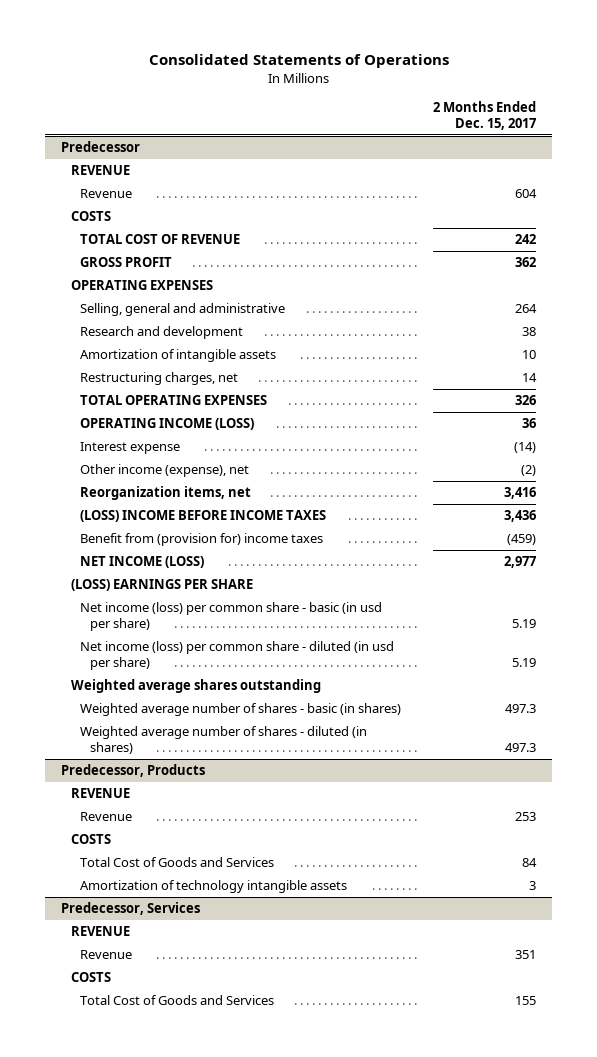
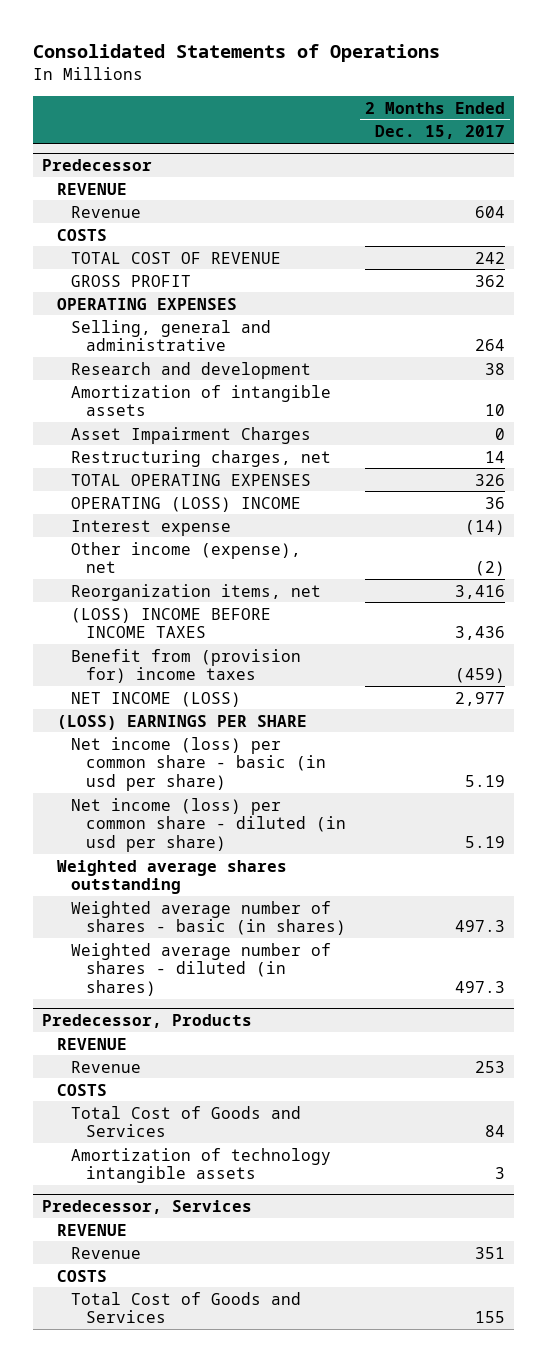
none -> [71,426,312,444] Asset Impairment Charges
[80,418,255,431] OPERATING INCOME (LOSS) -> [71,496,302,512] OPERATING (LOSS) INCOME

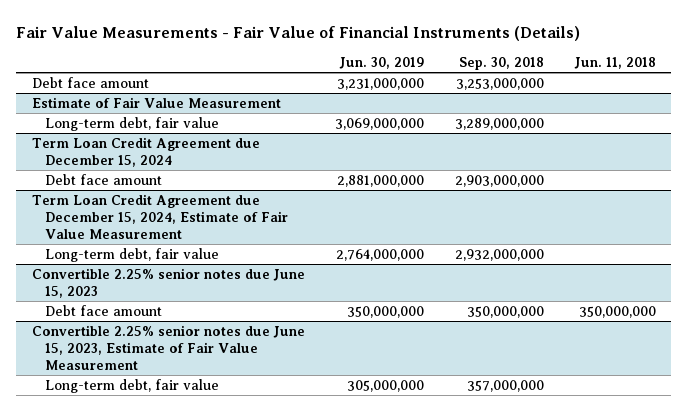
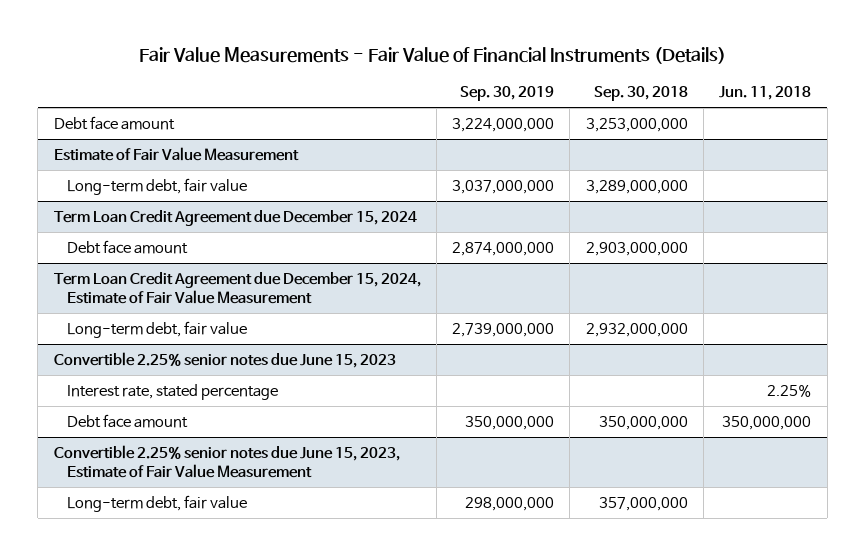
[339,56,425,69] Jun. 30, 2019 -> none
none -> [460,86,555,102] Sep. 30, 2019
none -> [66,383,278,400] Interest rate, stated percentage

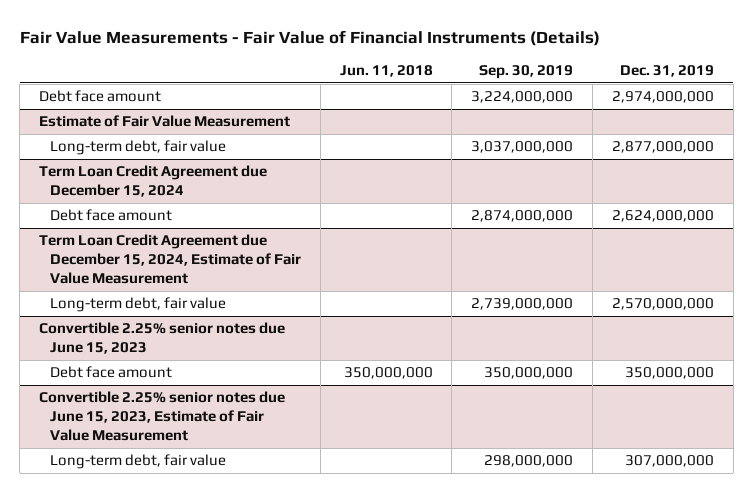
[593,86,688,102] Sep. 30, 2018 -> none
none -> [619,64,714,77] Dec. 31, 2019
[66,383,278,400] Interest rate, stated percentage -> none

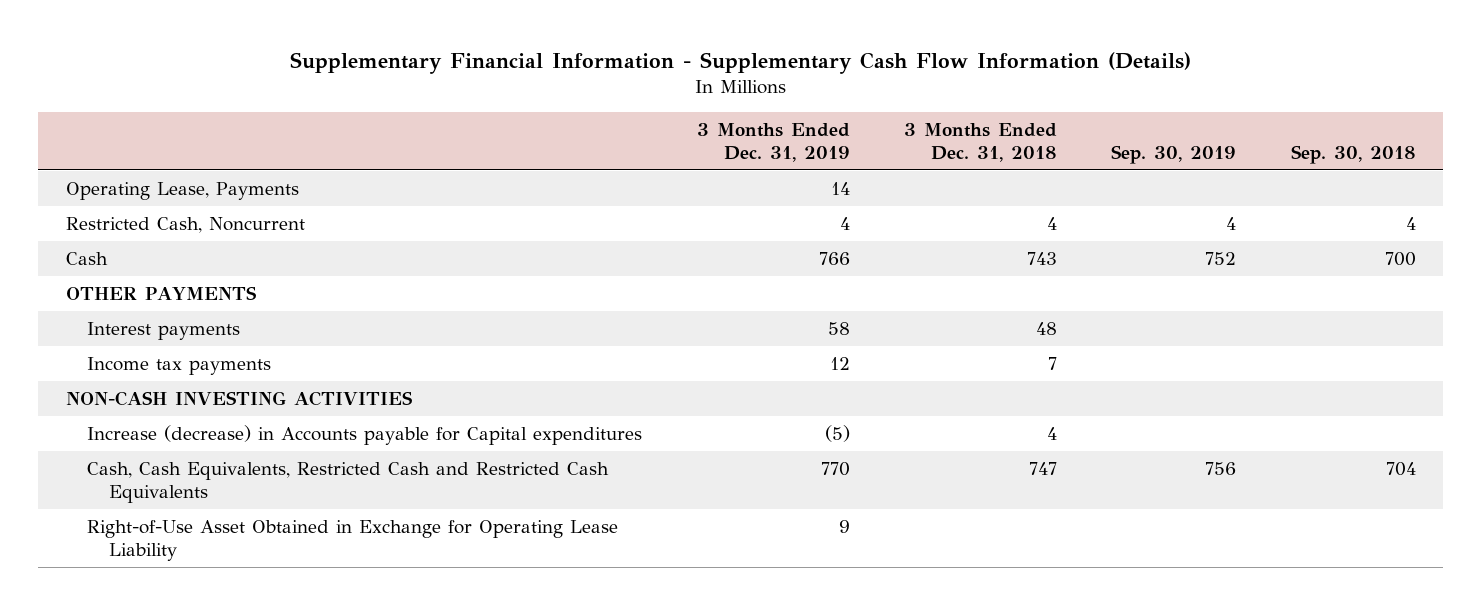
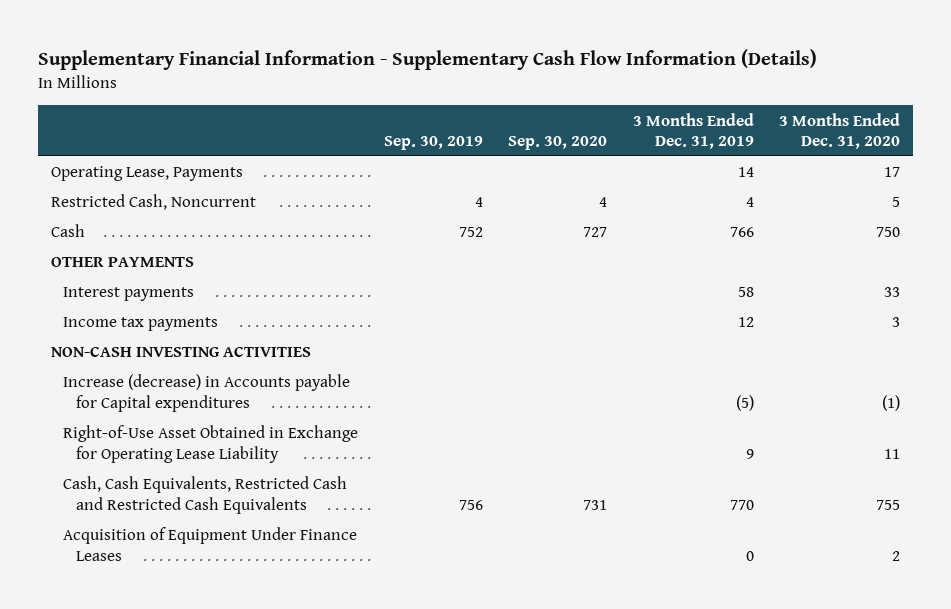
[903,122,1057,163] 3 Months Ended Dec. 31, 2018 -> none
[1290,145,1416,165] Sep. 30, 2018 -> none
none -> [508,136,608,151] Sep. 30, 2020
none -> [779,112,901,150] 3 Months Ended Dec. 31, 2020
[87,461,610,504] Cash, Cash Equivalents, Restricted Cash and Restricted Cash Equivalents -> [63,476,348,515] Cash, Cash Equivalents, Restricted Cash and Restricted Cash Equivalents
none -> [63,527,358,562] Acquisition of Equipment Under Finance Leases

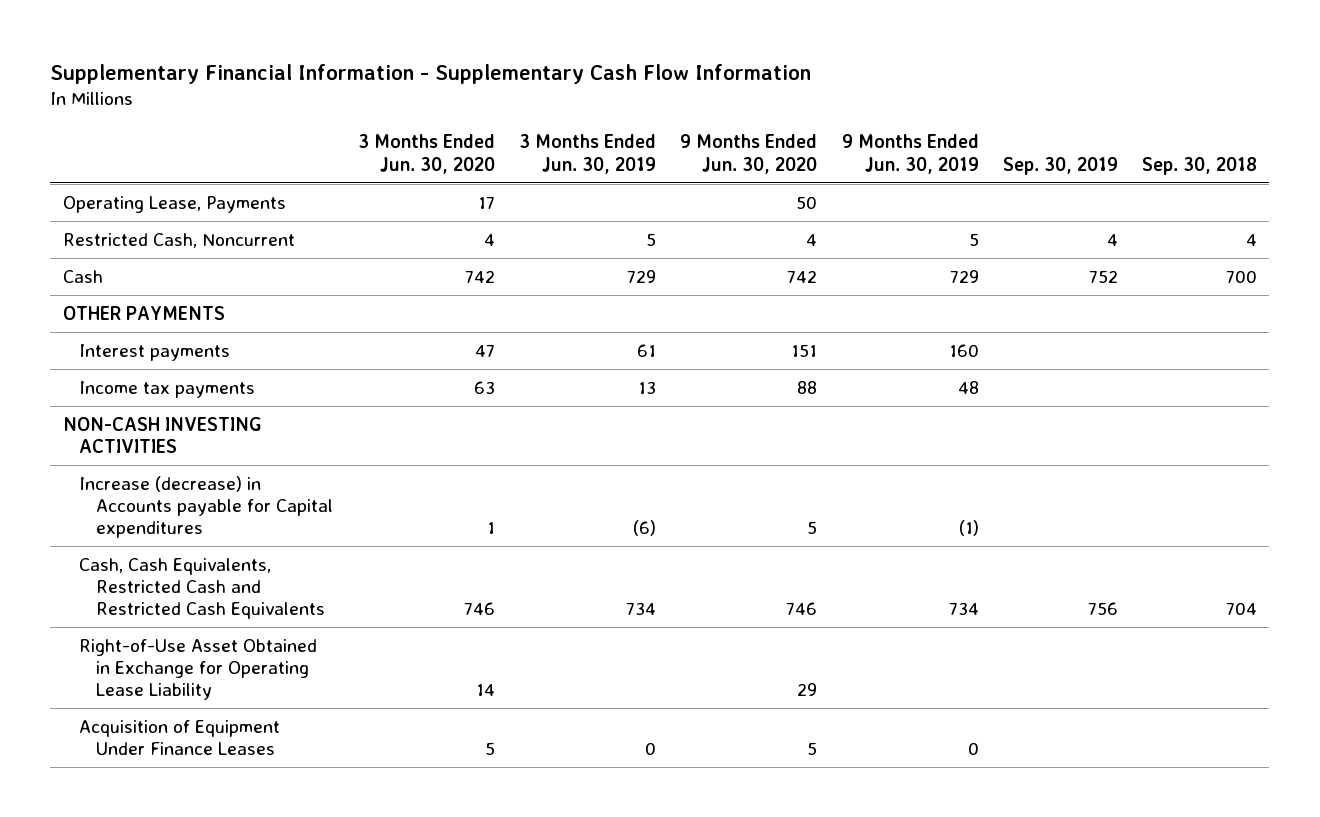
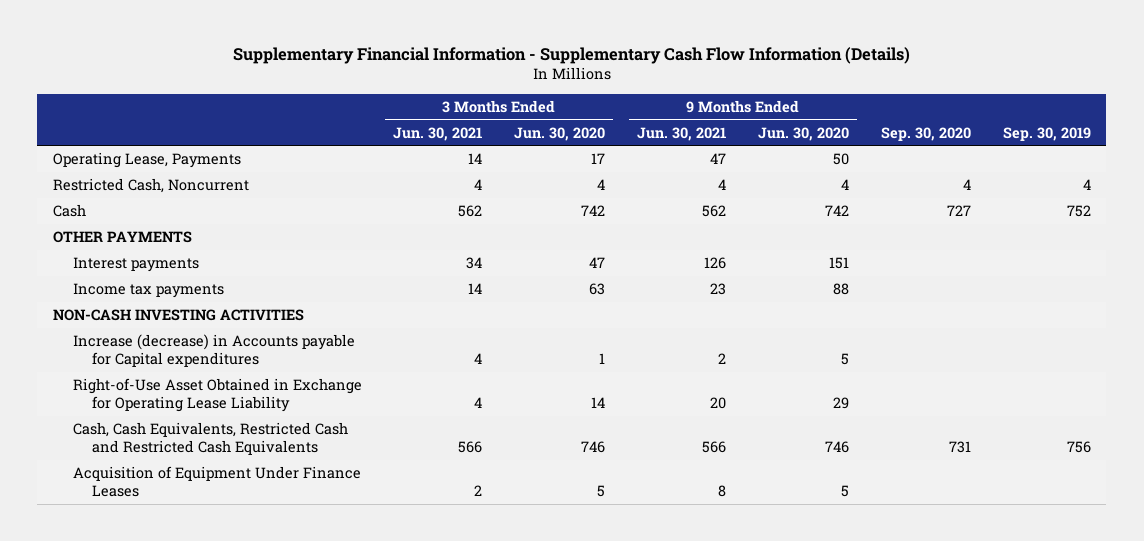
[50,63,812,84] Supplementary Financial Information - Supplementary Cash Flow Information -> [232,46,910,64] Supplementary Financial Information - Supplementary Cash Flow Information (Details)
[519,134,657,174] 3 Months Ended Jun. 30, 2019 -> none
[841,134,979,174] 9 Months Ended Jun. 30, 2019 -> none
[1142,156,1258,175] Sep. 30, 2018 -> none
none -> [393,126,483,141] Jun. 30, 2021
none -> [637,126,727,141] Jun. 30, 2021
none -> [880,126,971,141] Sep. 30, 2020
[79,557,326,620] Cash, Cash Equivalents, Restricted Cash and Restricted Cash Equivalents -> [72,422,348,456] Cash, Cash Equivalents, Restricted Cash and Restricted Cash Equivalents

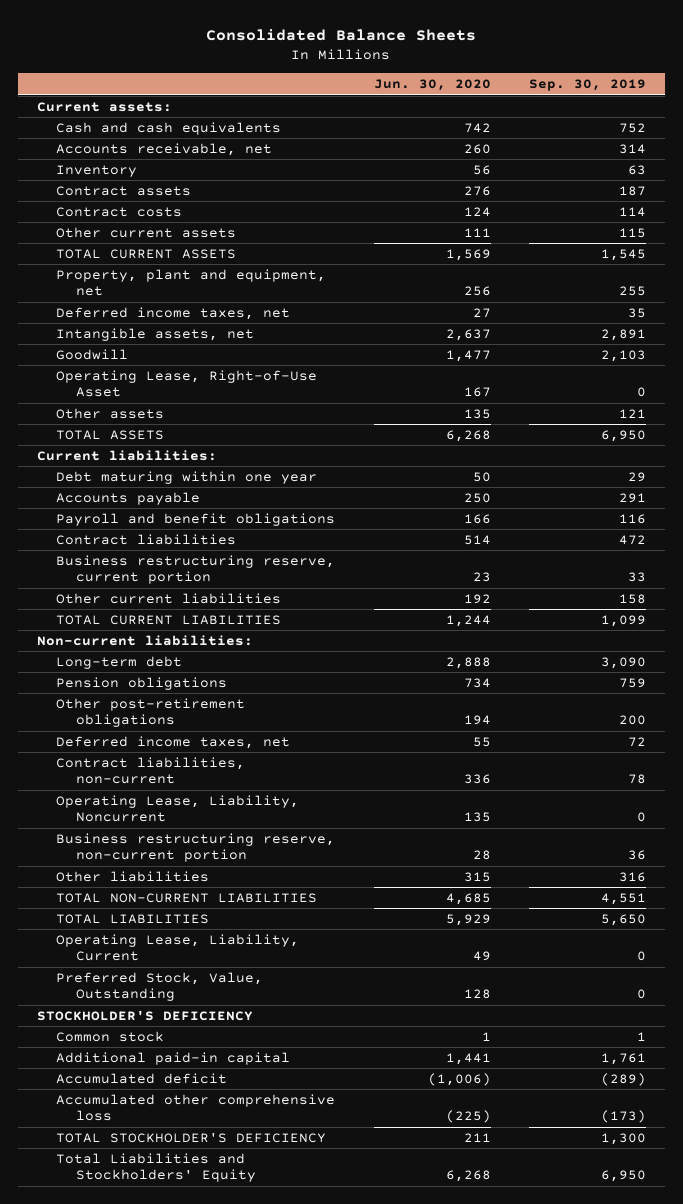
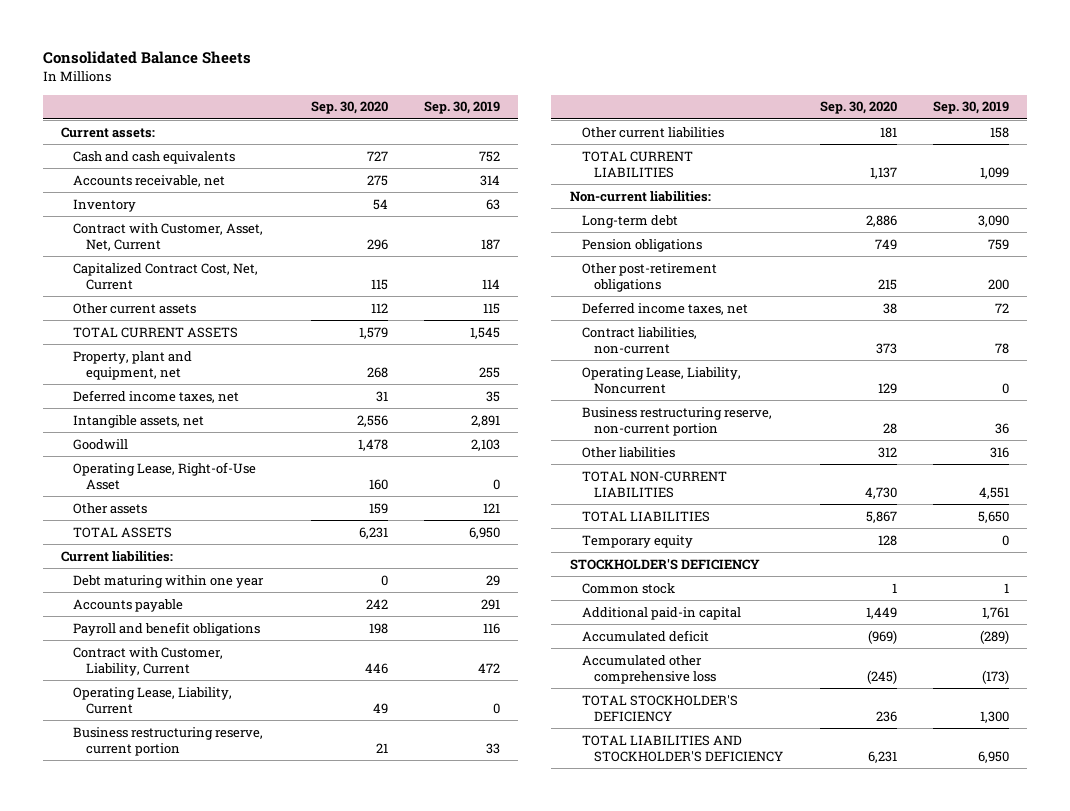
[373,79,491,92] Jun. 30, 2020 -> none
none -> [310,101,388,115] Sep. 30, 2020
[56,185,192,196] Contract assets -> [73,222,264,251] Contract with Customer, Asset, Net, Current
[56,206,183,217] Contract costs -> [73,262,259,290] Capitalized Contract Cost, Net, Current
[56,533,237,545] Contract liabilities -> [73,646,224,676] Contract with Customer, Liability, Current
[56,933,300,962] Operating Lease, Liability, Current -> [73,686,233,714] Operating Lease, Liability, Current
[56,971,264,1002] Preferred Stock, Value, Outstanding -> none
none -> [581,534,693,548] Temporary equity
[56,1152,256,1183] Total Liabilities and Stockholders' Equity -> [581,734,784,762] TOTAL LIABILITIES AND STOCKHOLDER'S DEFICIENCY

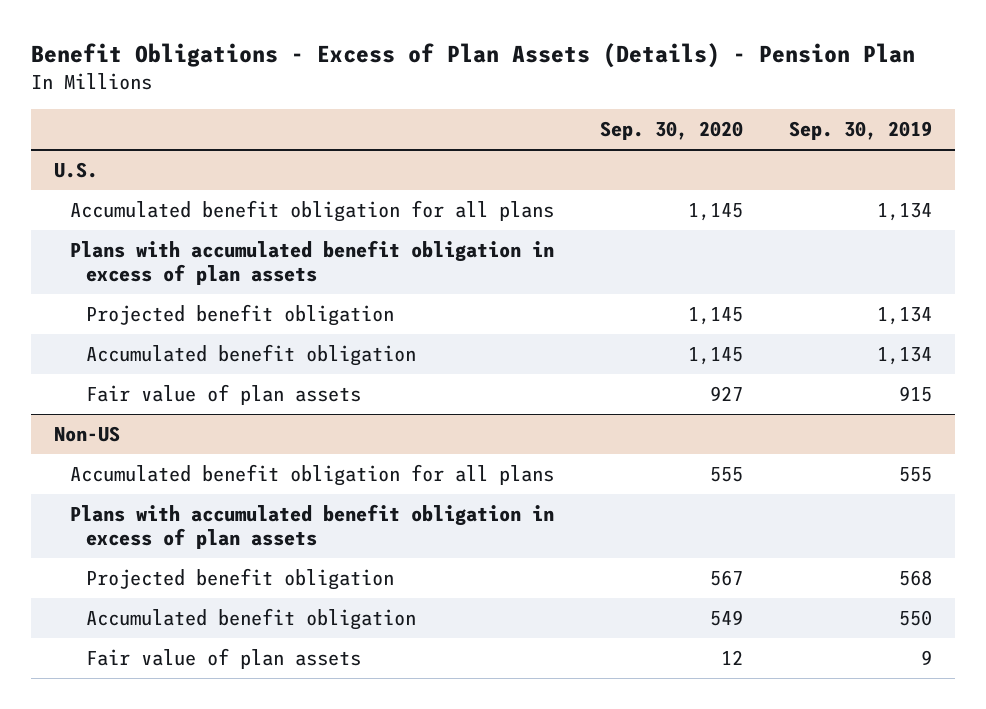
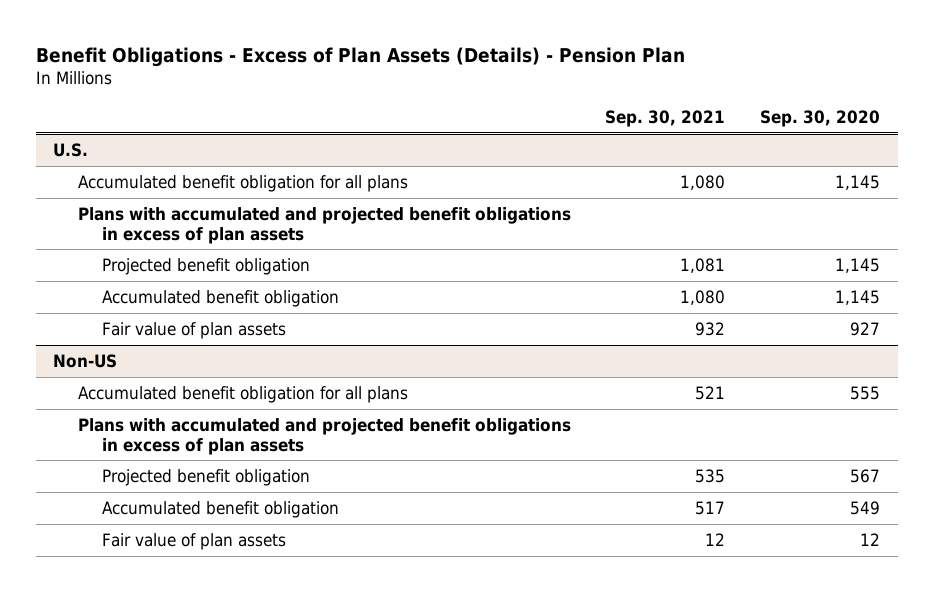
[789,121,933,141] Sep. 30, 2019 -> none
none -> [605,109,726,127] Sep. 30, 2021
[69,240,554,286] Plans with accumulated benefit obligation in excess of plan assets -> [77,206,571,244] Plans with accumulated and projected benefit obligations in excess of plan assets
[69,504,554,550] Plans with accumulated benefit obligation in excess of plan assets -> [77,417,571,455] Plans with accumulated and projected benefit obligations in excess of plan assets

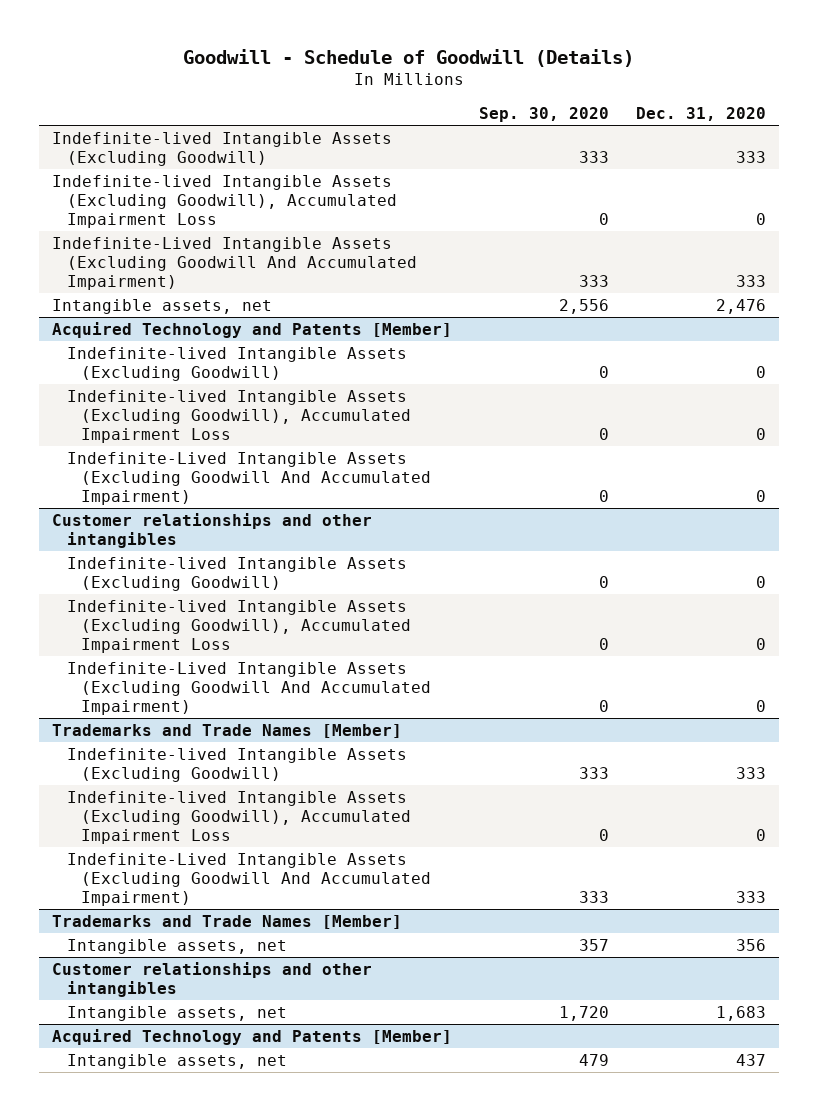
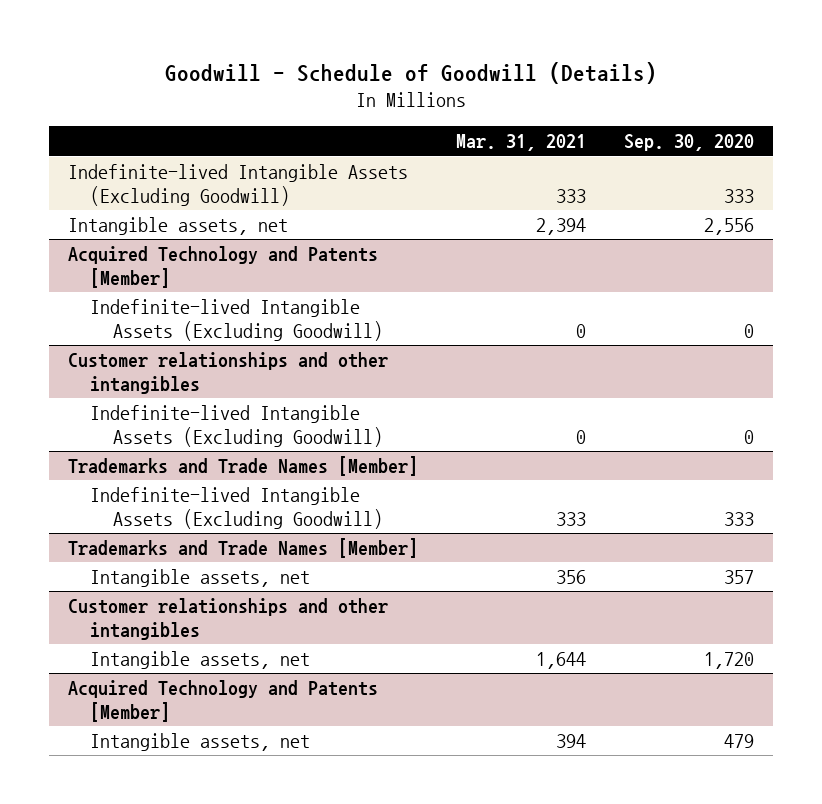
[635,107,766,122] Dec. 31, 2020 -> none
none -> [455,134,586,152] Mar. 31, 2021
[52,174,397,228] Indefinite-lived Intangible Assets (Excluding Goodwill), Accumulated Impairment Loss -> none
[52,236,417,290] Indefinite-Lived Intangible Assets (Excluding Goodwill And Accumulated Impairment) -> none
[66,389,412,443] Indefinite-lived Intangible Assets (Excluding Goodwill), Accumulated Impairment Loss -> none
[66,451,432,505] Indefinite-Lived Intangible Assets (Excluding Goodwill And Accumulated Impairment) -> none
[66,599,412,653] Indefinite-lived Intangible Assets (Excluding Goodwill), Accumulated Impairment Loss -> none
[66,661,432,715] Indefinite-Lived Intangible Assets (Excluding Goodwill And Accumulated Impairment) -> none
[66,790,412,844] Indefinite-lived Intangible Assets (Excluding Goodwill), Accumulated Impairment Loss -> none
[66,852,432,906] Indefinite-Lived Intangible Assets (Excluding Goodwill And Accumulated Impairment) -> none

